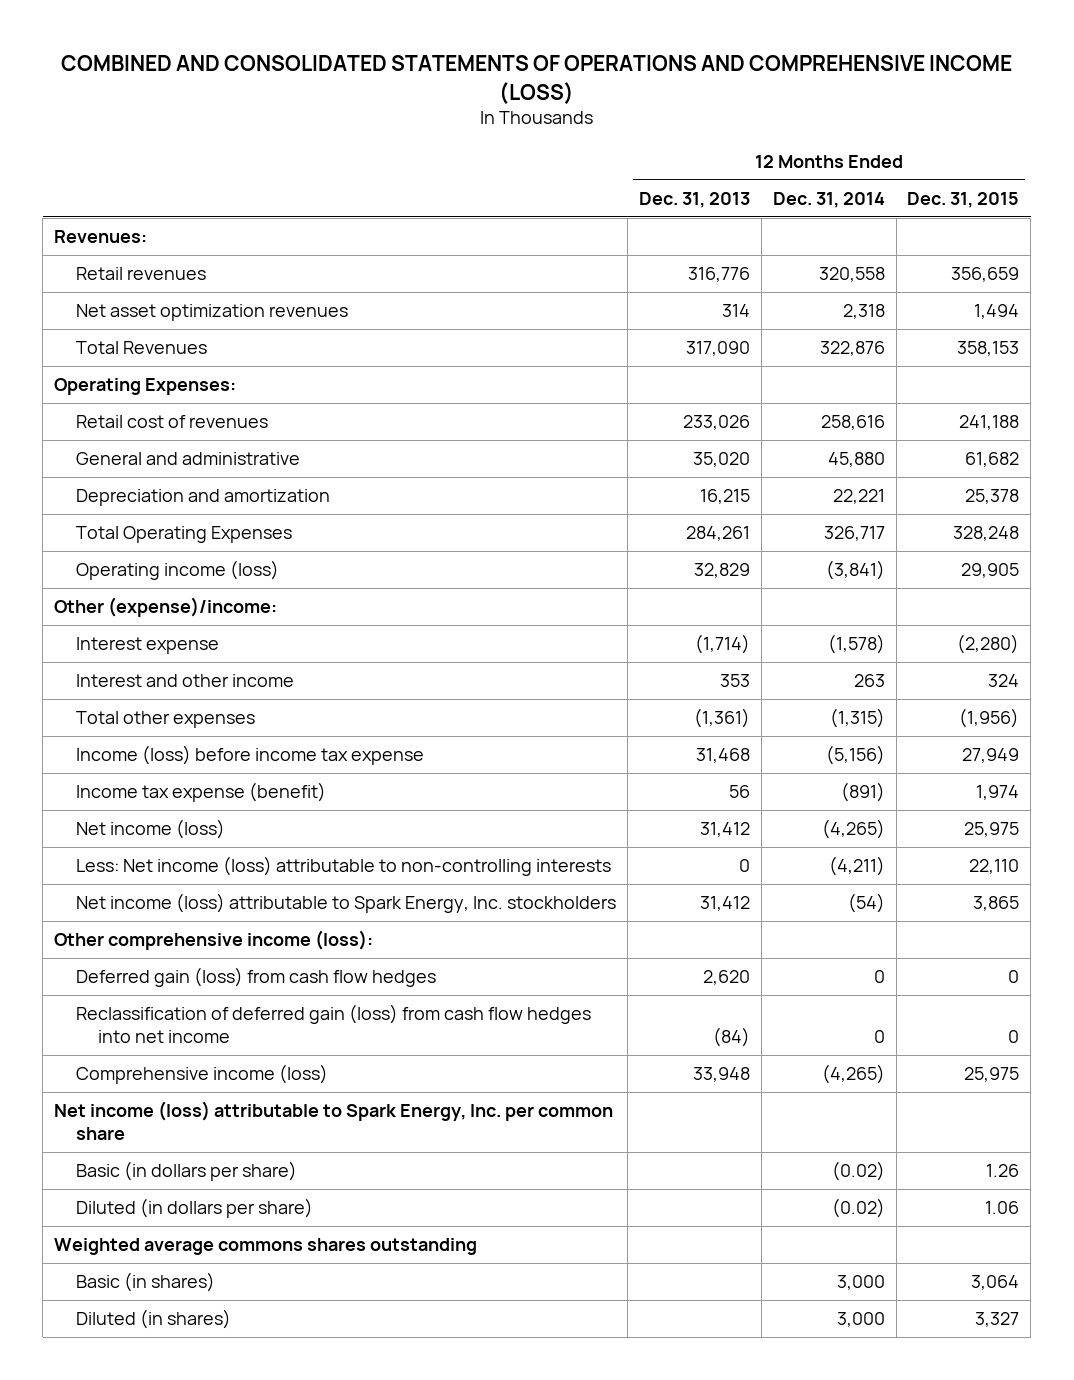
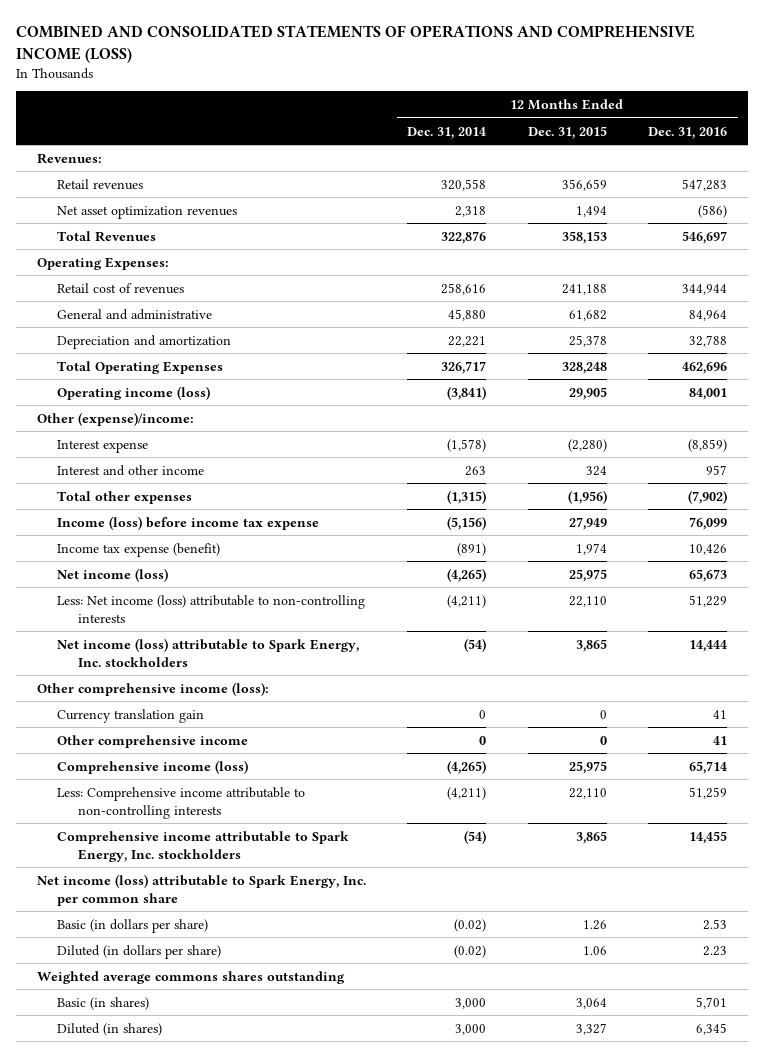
[638,191,750,208] Dec. 31, 2013 -> none
none -> [648,126,728,139] Dec. 31, 2016
[76,967,437,988] Deferred gain (loss) from cash flow hedges -> [57,708,205,723] Currency translation gain
[76,1004,592,1044] Reclassification of deferred gain (loss) from cash flow hedges into net income -> [57,734,249,748] Other comprehensive income
none -> [57,786,306,819] Less: Comprehensive income attributable to non-controlling interests
none -> [57,830,350,862] Comprehensive income attributable to Spark Energy, Inc. stockholders

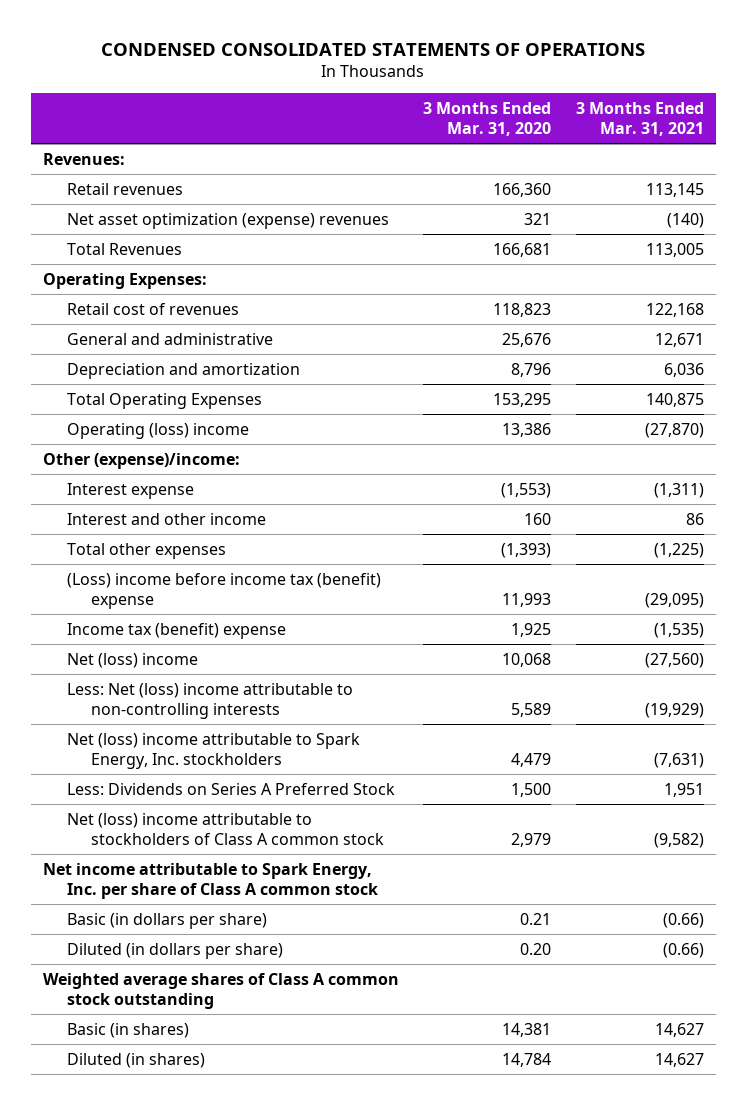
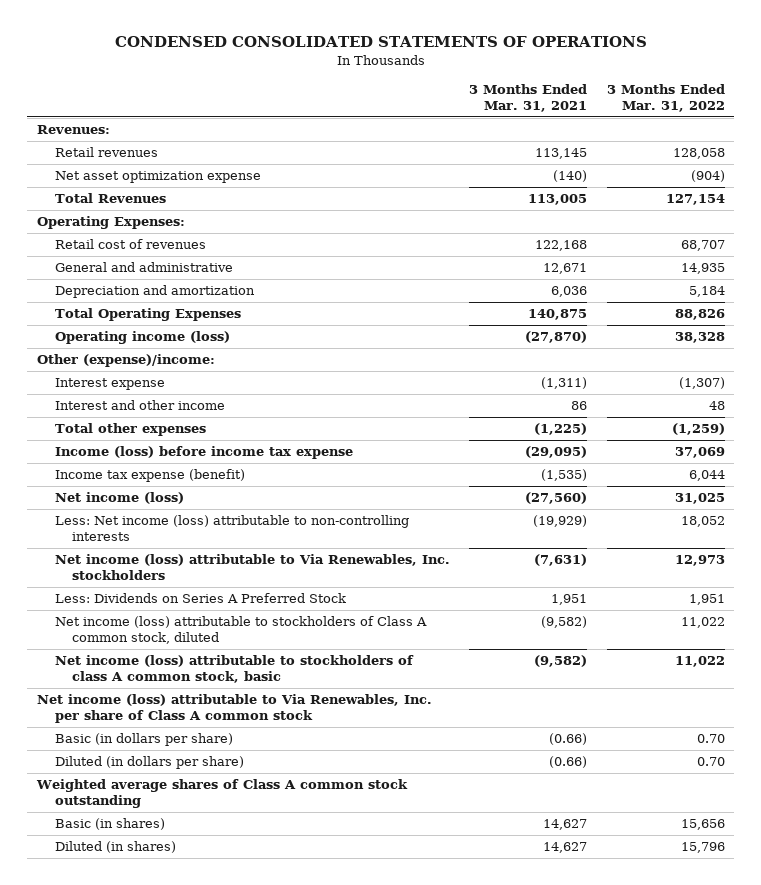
[423,101,552,137] 3 Months Ended Mar. 31, 2020 -> none
none -> [606,84,725,113] 3 Months Ended Mar. 31, 2022
[67,212,390,229] Net asset optimization (expense) revenues -> [54,171,261,184] Net asset optimization expense
[67,422,250,439] Operating (loss) income -> [54,331,230,345] Operating income (loss)
[67,572,382,609] (Loss) income before income tax (benefit) expense -> [54,446,353,460] Income (loss) before income tax expense
[67,622,287,639] Income tax (benefit) expense -> [54,469,245,483] Income tax expense (benefit)
[67,652,199,668] Net (loss) income -> [54,492,184,505] Net income (loss)
[67,682,354,719] Less: Net (loss) income attributable to non-controlling interests -> [54,515,409,542] Less: Net income (loss) attributable to non-controlling interests
[67,732,361,769] Net (loss) income attributable to Spark Energy, Inc. stockholders -> [54,554,450,581] Net income (loss) attributable to Via Renewables, Inc. stockholders
none -> [54,616,427,645] Net income (loss) attributable to stockholders of Class A common stock, diluted
[67,812,384,845] Net (loss) income attributable to stockholders of Class A common stock -> [54,655,414,684] Net income (loss) attributable to stockholders of class A common stock, basic
[43,862,379,899] Net income attributable to Spark Energy, Inc. per share of Class A common stock -> [36,694,432,724] Net income (loss) attributable to Via Renewables, Inc. per share of Class A common stock

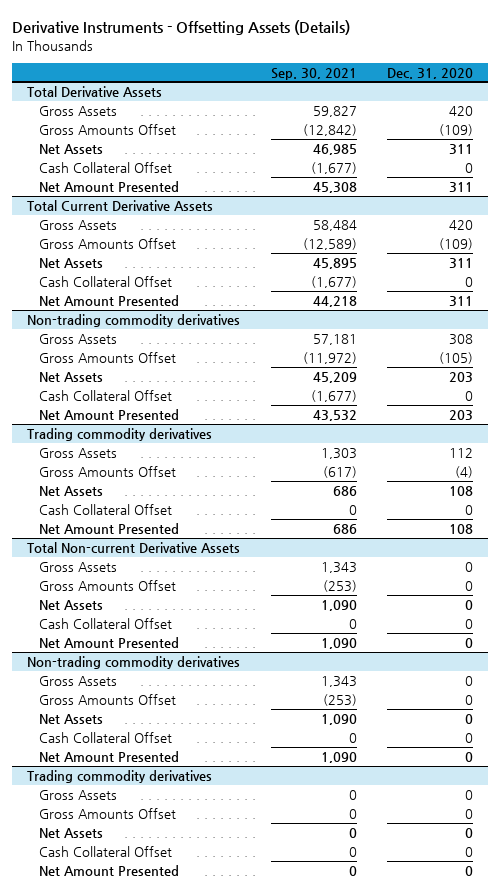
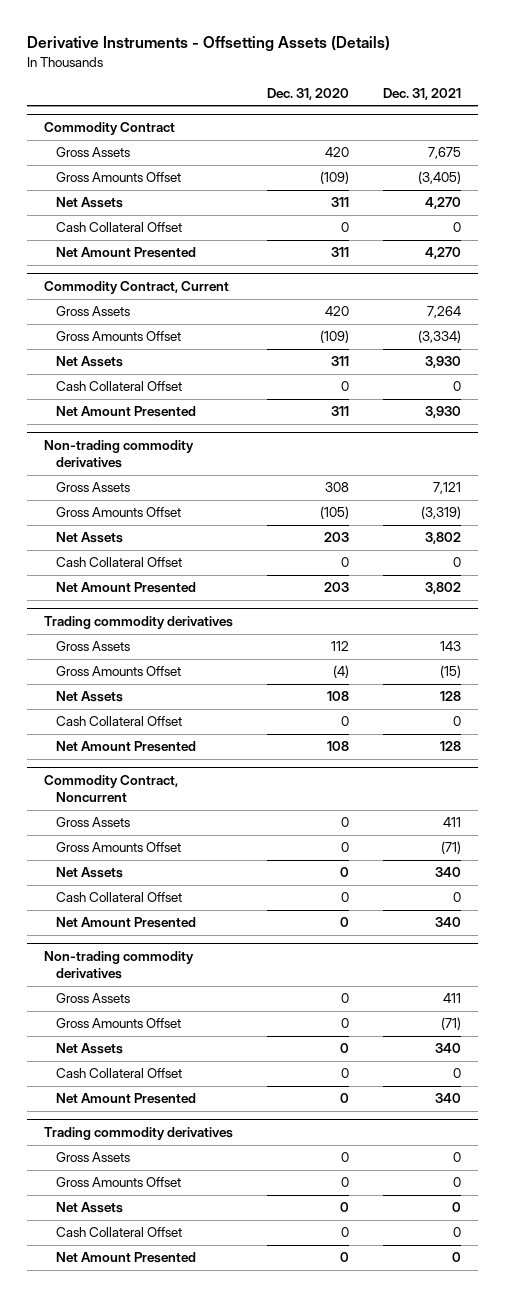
[270,67,357,80] Sep. 30, 2021 -> none
none -> [383,87,462,100] Dec. 31, 2021
[27,85,163,97] Total Derivative Assets -> [44,122,176,136] Commodity Contract
[27,199,214,211] Total Current Derivative Assets -> [44,281,230,295] Commodity Contract, Current
[27,541,241,553] Total Non-current Derivative Assets -> [44,775,179,803] Commodity Contract, Noncurrent

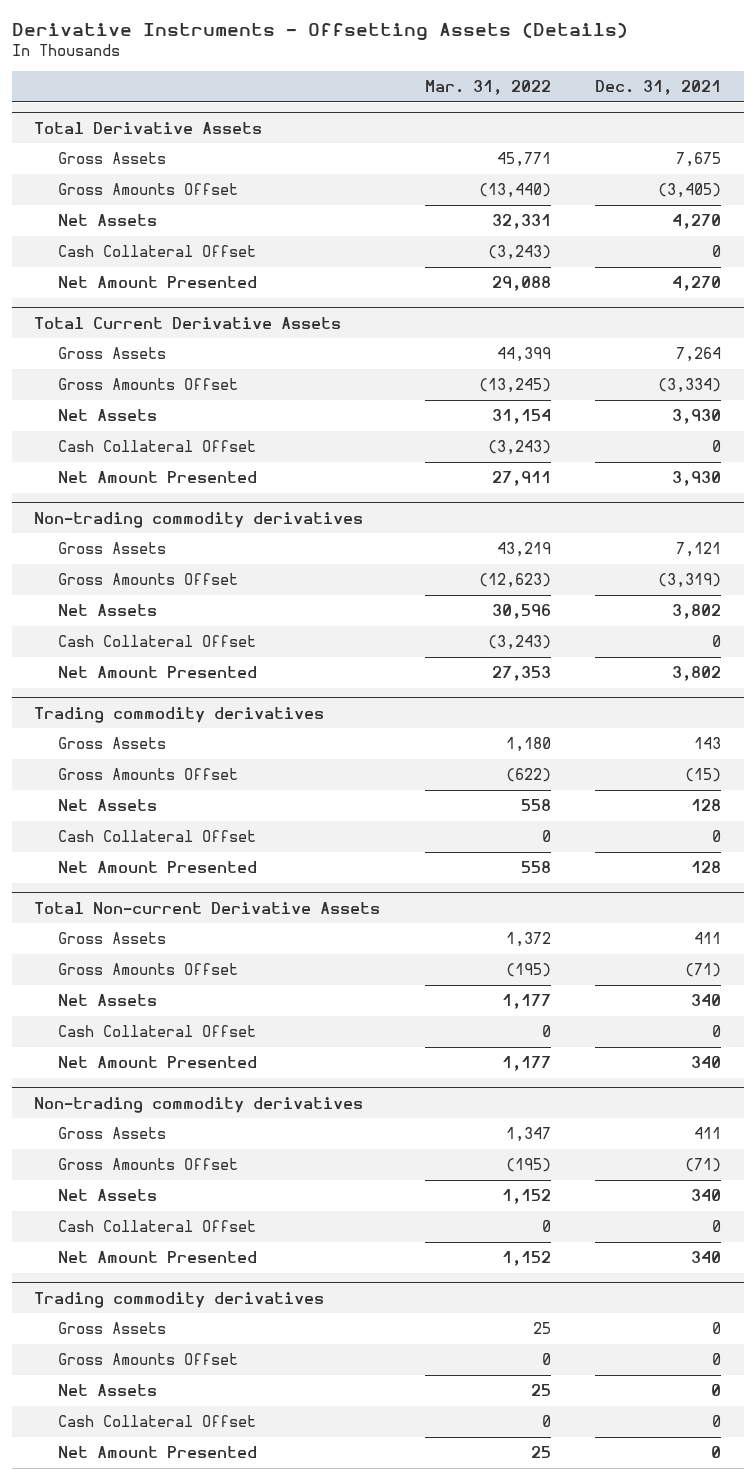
[267,87,350,100] Dec. 31, 2020 -> none
none -> [424,80,551,96] Mar. 31, 2022
[44,122,176,136] Commodity Contract -> [34,121,263,134] Total Derivative Assets
[44,281,230,295] Commodity Contract, Current -> [34,316,342,329] Total Current Derivative Assets
[44,775,179,803] Commodity Contract, Noncurrent -> [34,901,381,914] Total Non-current Derivative Assets

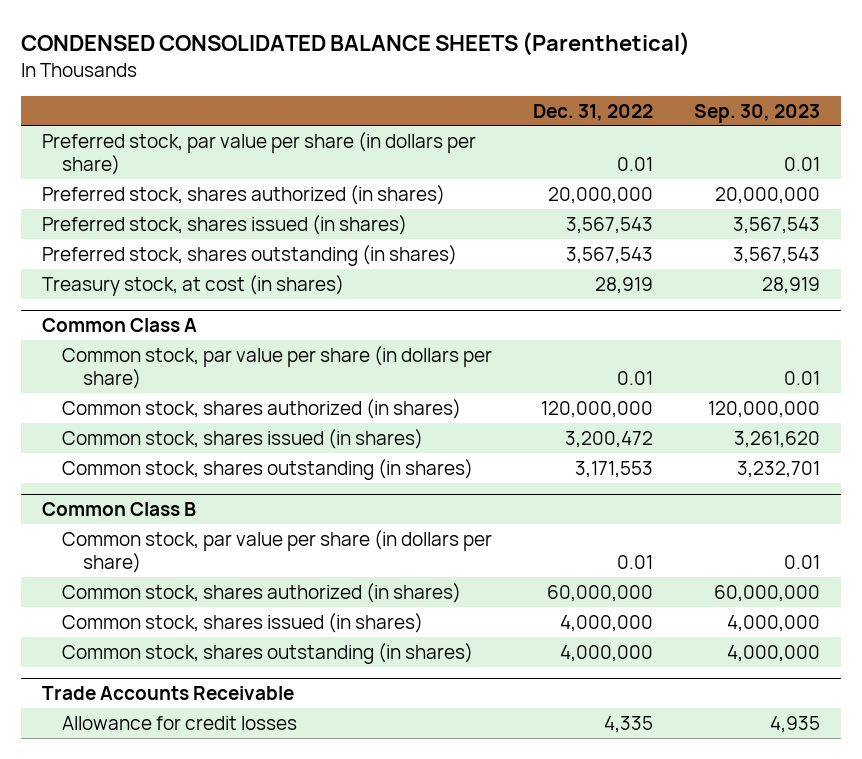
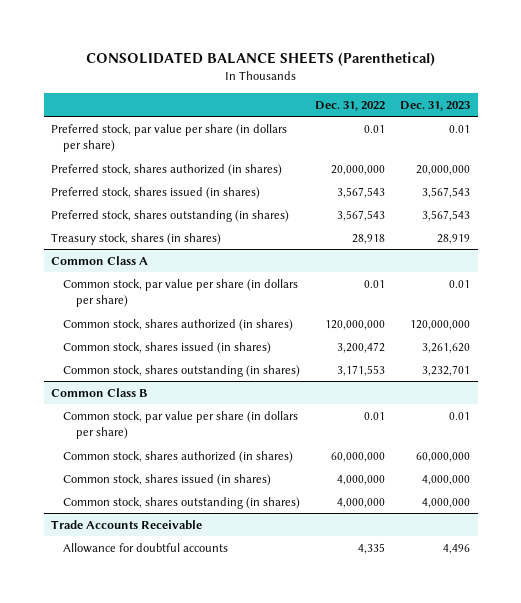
[21,31,691,56] CONDENSED CONSOLIDATED BALANCE SHEETS (Parenthetical) -> [85,52,435,67] CONSOLIDATED BALANCE SHEETS (Parenthetical)
[694,103,821,123] Sep. 30, 2023 -> none
none -> [400,100,471,111] Dec. 31, 2023
[41,274,344,296] Treasury stock, at cost (in shares) -> [51,232,222,245] Treasury stock, shares (in shares)
[595,276,654,294] 28,919 -> [352,233,386,244] 28,918
[62,715,298,730] Allowance for credit losses -> [63,542,229,553] Allowance for doubtful accounts

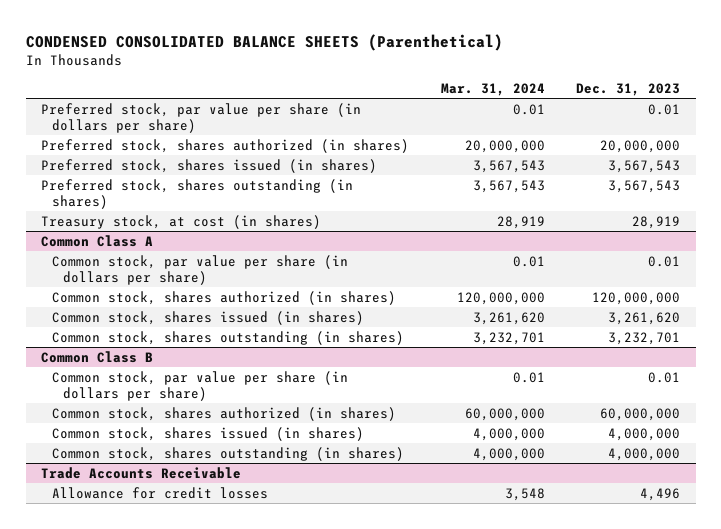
[85,52,435,67] CONSOLIDATED BALANCE SHEETS (Parenthetical) -> [25,33,503,51] CONDENSED CONSOLIDATED BALANCE SHEETS (Parenthetical)
[315,100,386,111] Dec. 31, 2022 -> none
none -> [440,83,545,97] Mar. 31, 2024
[51,232,222,245] Treasury stock, shares (in shares) -> [41,214,322,229] Treasury stock, at cost (in shares)
[63,542,229,553] Allowance for doubtful accounts -> [52,486,269,499] Allowance for credit losses

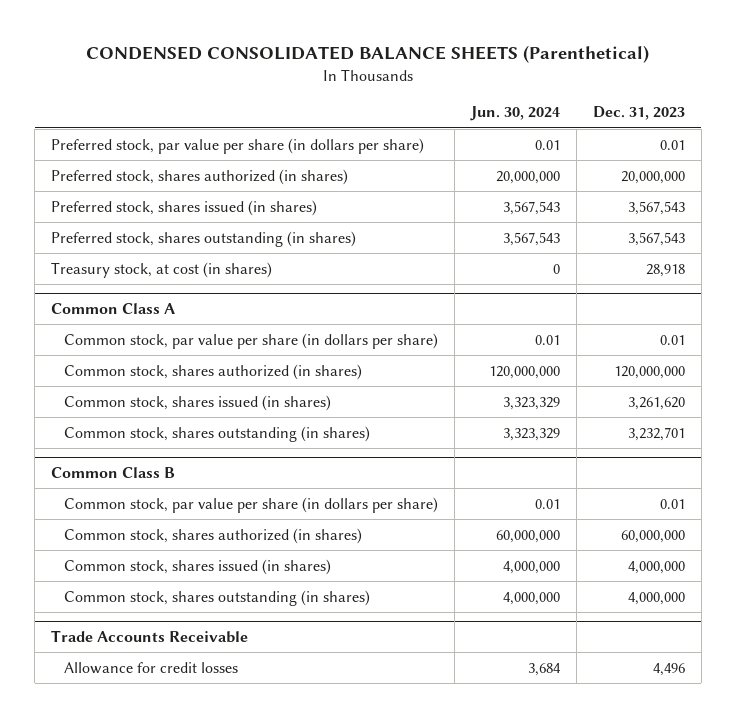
[440,83,545,97] Mar. 31, 2024 -> none
none -> [469,106,560,122] Jun. 30, 2024
[632,215,681,229] 28,919 -> [645,263,685,277] 28,918

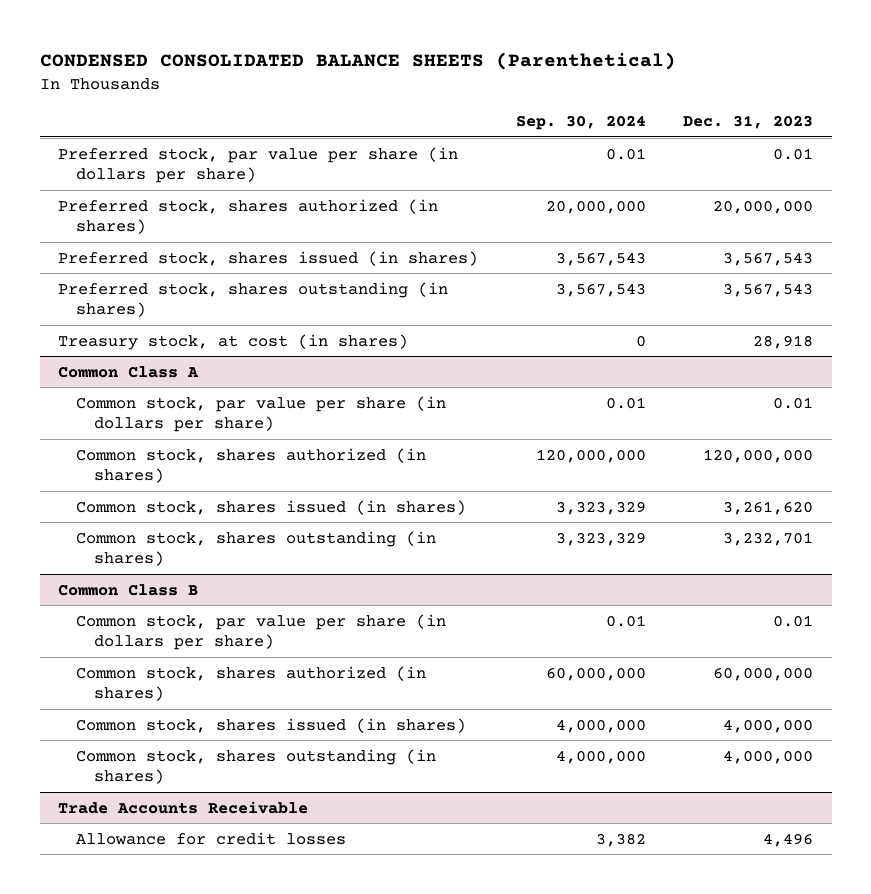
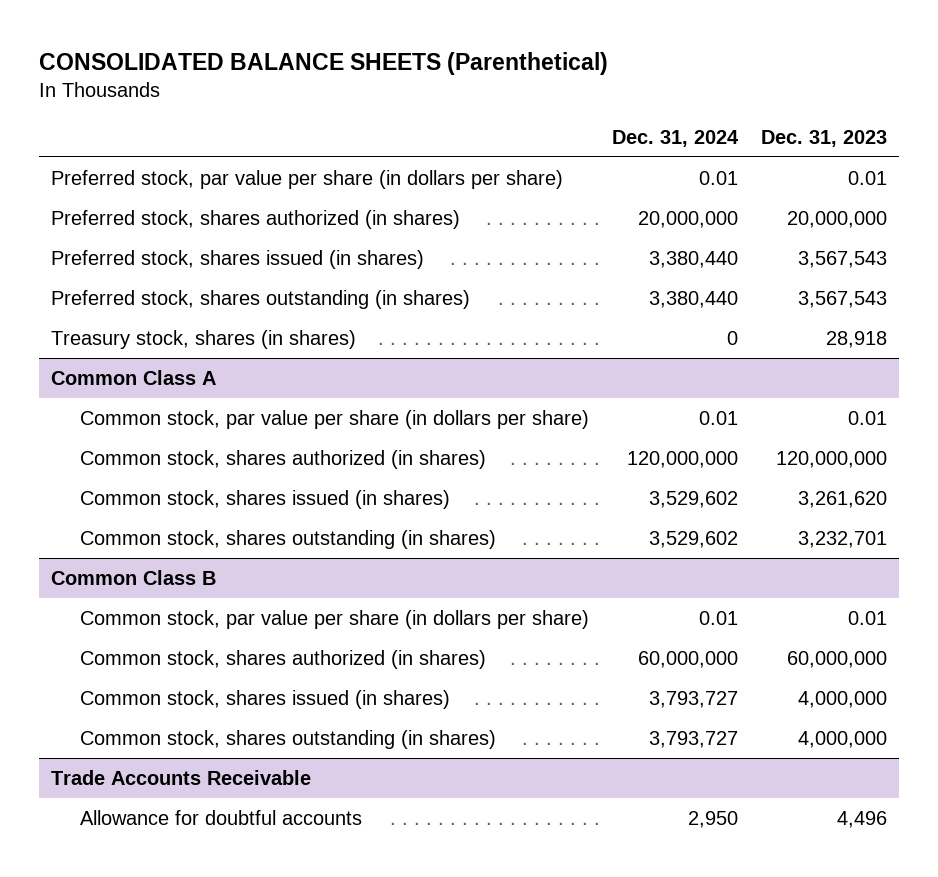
[39,51,676,70] CONDENSED CONSOLIDATED BALANCE SHEETS (Parenthetical) -> [39,52,609,76] CONSOLIDATED BALANCE SHEETS (Parenthetical)
[515,115,646,131] Sep. 30, 2024 -> none
none -> [611,129,739,147] Dec. 31, 2024
[58,333,409,350] Treasury stock, at cost (in shares) -> [50,329,356,349] Treasury stock, shares (in shares)
[76,831,347,845] Allowance for credit losses -> [79,809,362,825] Allowance for doubtful accounts

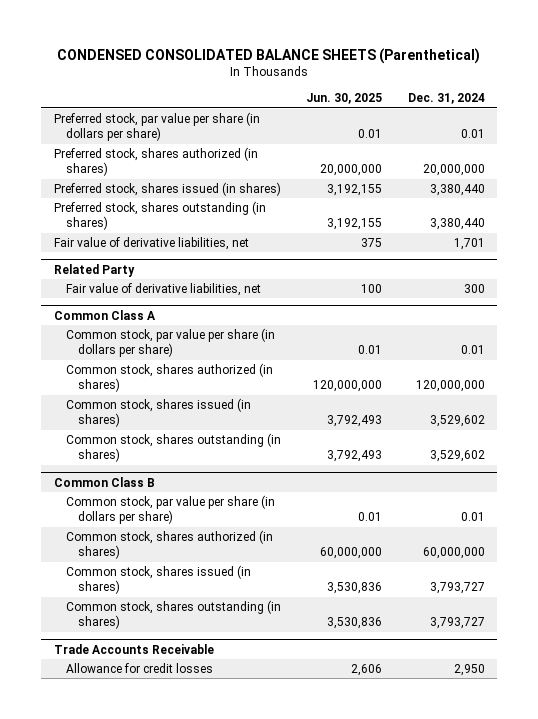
[39,52,609,76] CONSOLIDATED BALANCE SHEETS (Parenthetical) -> [57,47,481,64] CONDENSED CONSOLIDATED BALANCE SHEETS (Parenthetical)
[761,129,888,147] Dec. 31, 2023 -> none
none -> [306,93,383,105] Jun. 30, 2025
[50,329,356,349] Treasury stock, shares (in shares) -> none
none -> [53,237,249,251] Fair value of derivative liabilities, net
none -> [53,263,135,277] Related Party
none -> [65,283,261,297] Fair value of derivative liabilities, net
[79,809,362,825] Allowance for doubtful accounts -> [65,663,213,674] Allowance for credit losses

